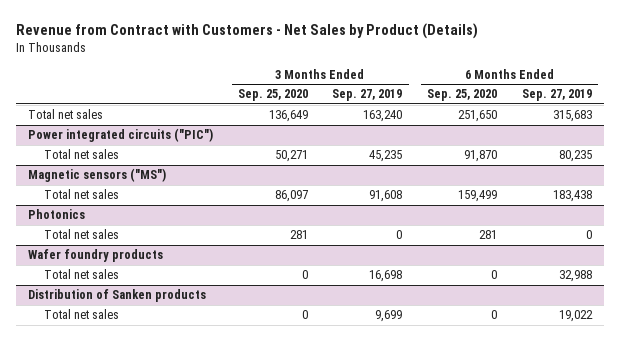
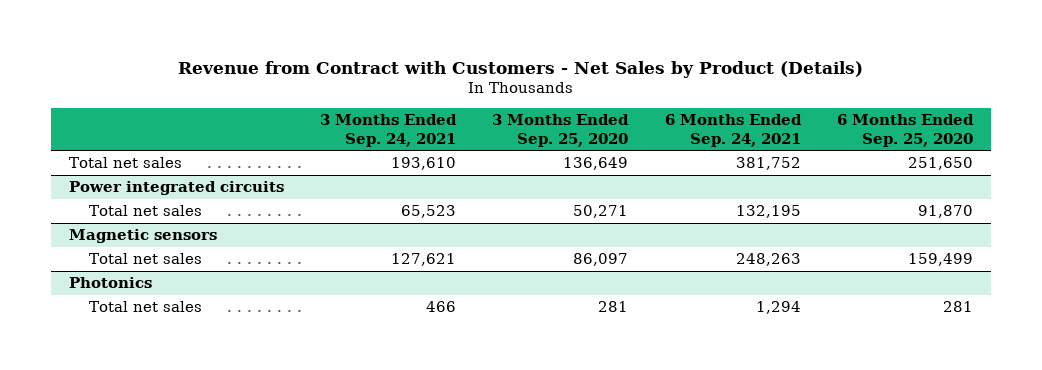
[332,89,403,102] Sep. 27, 2019 -> none
[521,89,592,102] Sep. 27, 2019 -> none
none -> [320,114,458,147] 3 Months Ended Sep. 24, 2021
none -> [664,114,802,147] 6 Months Ended Sep. 24, 2021
[28,128,214,143] Power integrated circuits ("PIC") -> [68,181,284,196] Power integrated circuits
[28,168,167,183] Magnetic sensors ("MS") -> [68,229,217,244] Magnetic sensors
[28,249,164,263] Wafer foundry products -> none
[44,269,120,280] Total net sales -> none
[28,289,207,303] Distribution of Sanken products -> none
[44,309,120,320] Total net sales -> none

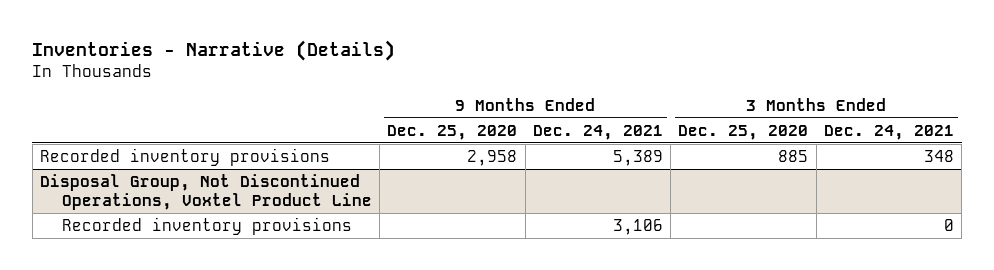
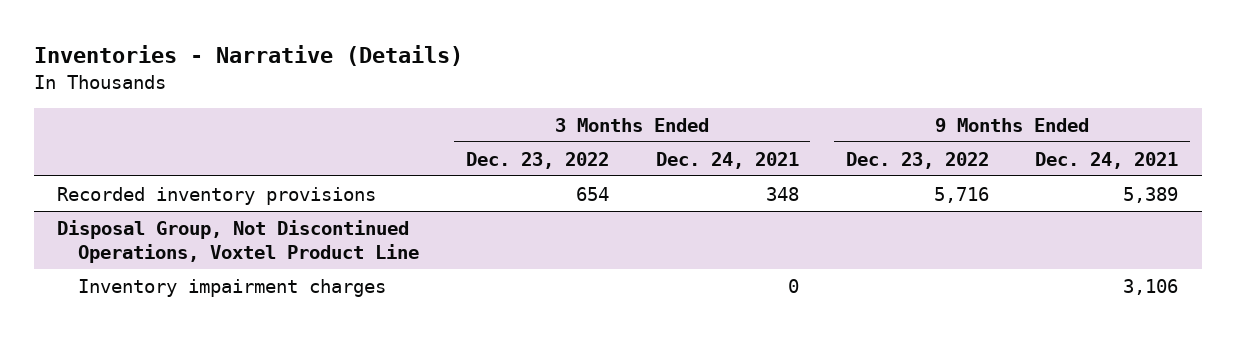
[387,124,518,140] Dec. 25, 2020 -> none
[678,124,809,140] Dec. 25, 2020 -> none
none -> [466,151,610,169] Dec. 23, 2022
none -> [845,151,989,169] Dec. 23, 2022
[61,216,352,235] Recorded inventory provisions -> [78,278,387,297] Inventory impairment charges

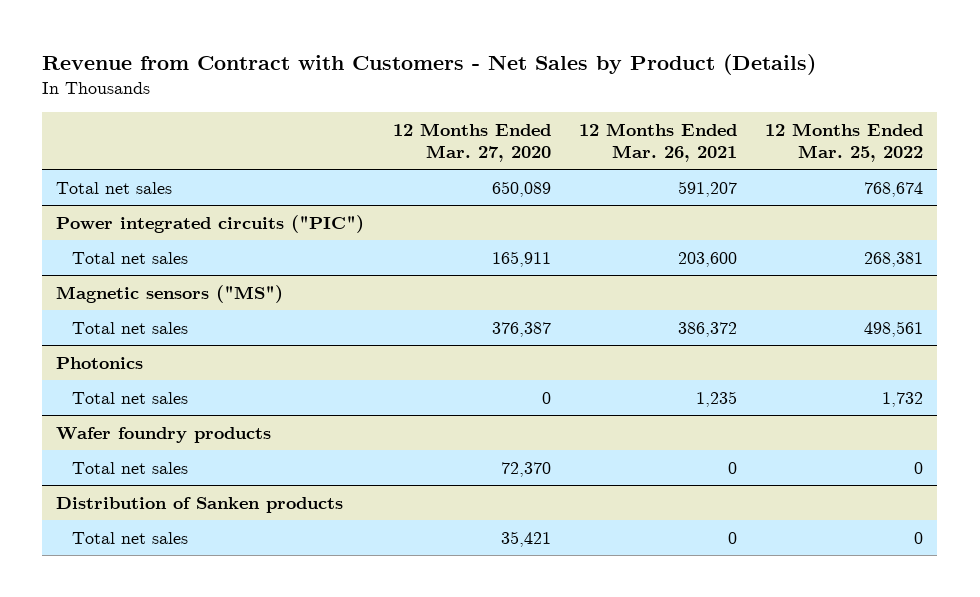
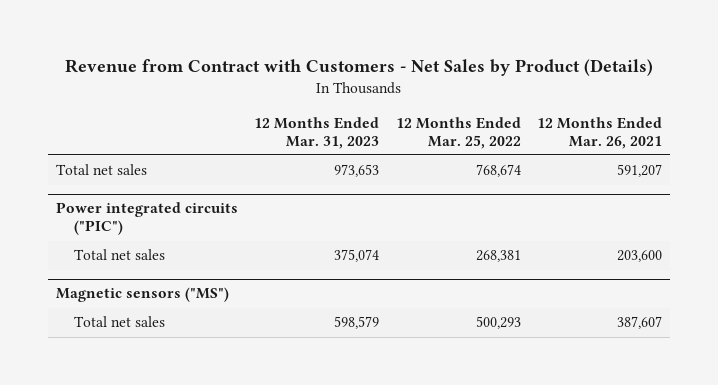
[392,123,551,162] 12 Months Ended Mar. 27, 2020 -> none
none -> [254,116,380,149] 12 Months Ended Mar. 31, 2023
[56,356,144,369] Photonics -> none
[71,391,188,404] Total net sales -> none
[56,426,272,443] Wafer foundry products -> none
[71,461,188,474] Total net sales -> none
[56,496,344,513] Distribution of Sanken products -> none
[71,531,188,544] Total net sales -> none
[677,321,737,337] 386,372 -> [617,316,663,330] 387,607
[864,320,924,337] 498,561 -> [475,316,521,330] 500,293

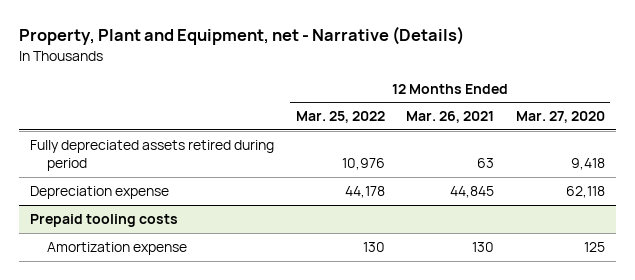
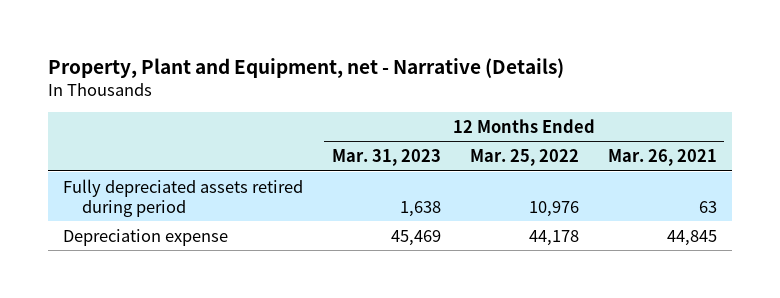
[515,111,605,124] Mar. 27, 2020 -> none
none -> [331,149,441,167] Mar. 31, 2023
[30,213,179,227] Prepaid tooling costs -> none
[47,241,188,255] Amortization expense -> none

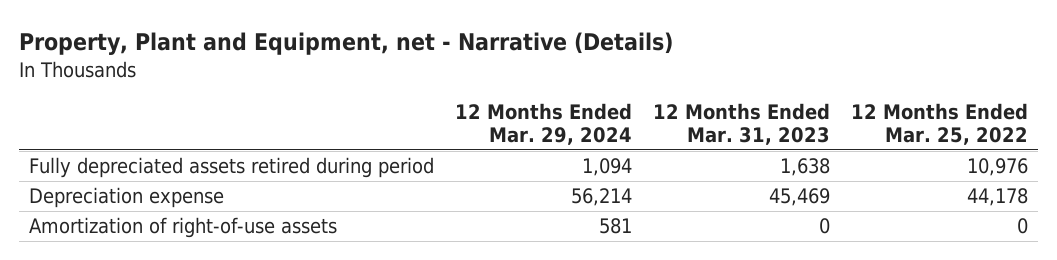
[608,149,718,167] Mar. 26, 2021 -> none
none -> [454,102,632,146] 12 Months Ended Mar. 29, 2024
none -> [29,217,338,239] Amortization of right-of-use assets

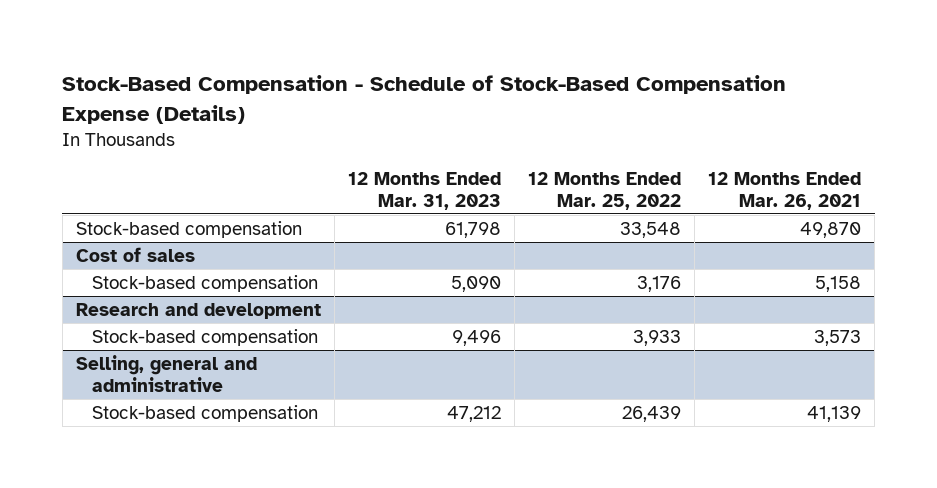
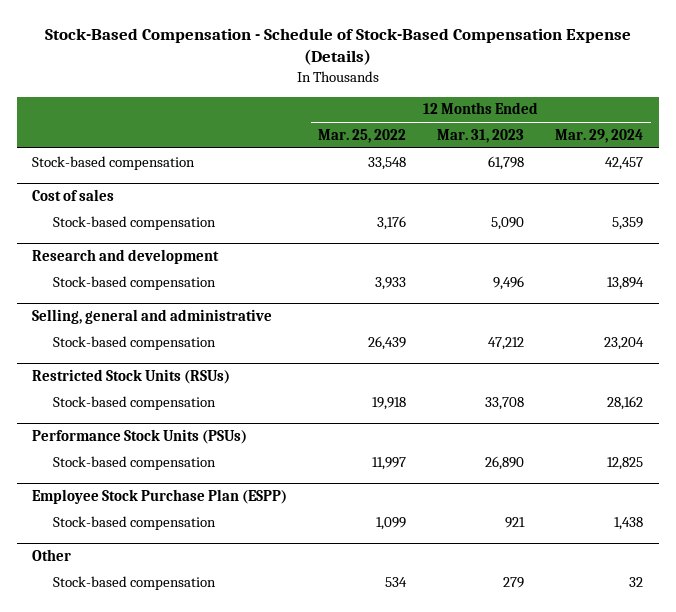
[708,171,862,210] 12 Months Ended Mar. 26, 2021 -> none
none -> [555,128,644,143] Mar. 29, 2024
none -> [32,369,231,385] Restricted Stock Units (RSUs)
none -> [53,395,217,410] Stock-based compensation
none -> [32,429,248,445] Performance Stock Units (PSUs)
none -> [53,455,217,470] Stock-based compensation
none -> [32,489,288,505] Employee Stock Purchase Plan (ESPP)
none -> [53,515,217,530] Stock-based compensation
none -> [32,549,72,562] Other
none -> [53,575,217,590] Stock-based compensation

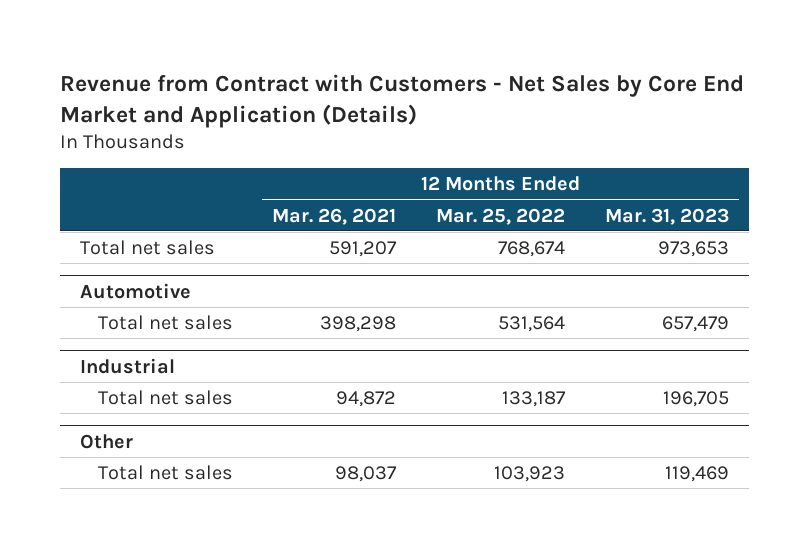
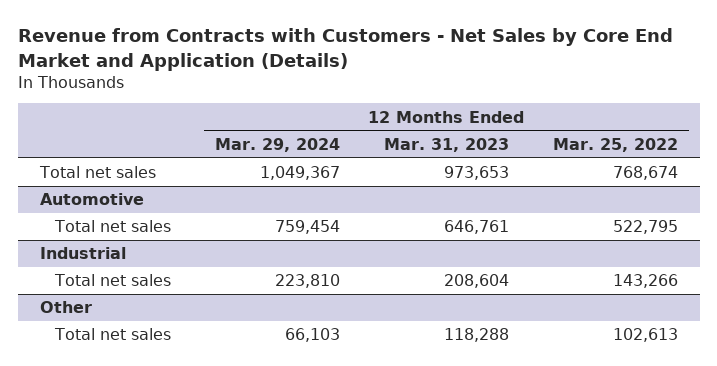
[59,73,744,128] Revenue from Contract with Customers - Net Sales by Core End Market and Application (Details) -> [17,28,673,71] Revenue from Contracts with Customers - Net Sales by Core End Market and Application (Details)
[272,207,397,225] Mar. 26, 2021 -> none
none -> [214,137,340,152] Mar. 29, 2024
[498,315,566,332] 531,564 -> [612,220,678,235] 522,795
[662,315,730,332] 657,479 -> [443,220,509,235] 646,761
[502,390,567,407] 133,187 -> [612,274,678,289] 143,266
[663,390,730,407] 196,705 -> [443,274,509,289] 208,604
[494,465,566,482] 103,923 -> [612,328,678,343] 102,613
[665,465,730,482] 119,469 -> [443,328,509,343] 118,288

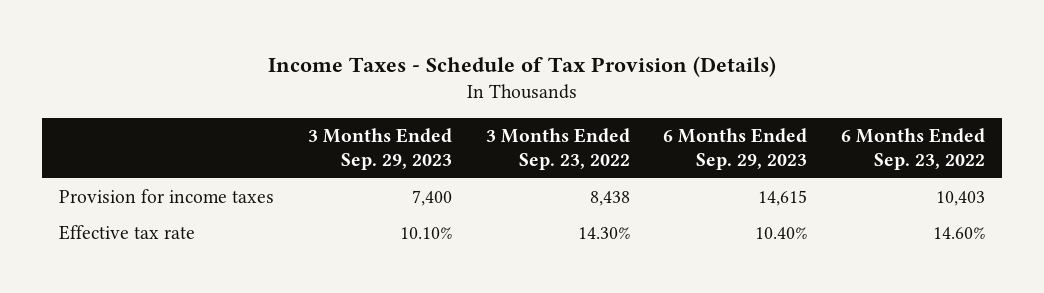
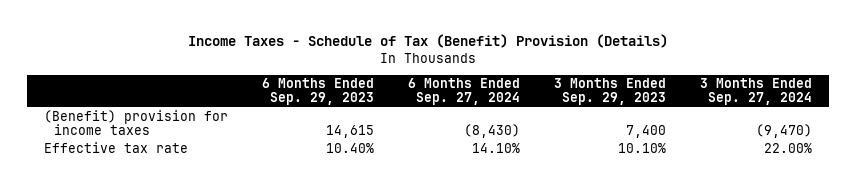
[268,56,777,78] Income Taxes - Schedule of Tax Provision (Details) -> [187,34,668,49] Income Taxes - Schedule of Tax (Benefit) Provision (Details)
[485,128,630,170] 3 Months Ended Sep. 23, 2022 -> none
[841,128,986,170] 6 Months Ended Sep. 23, 2022 -> none
none -> [407,78,520,106] 6 Months Ended Sep. 27, 2024
none -> [699,78,812,106] 3 Months Ended Sep. 27, 2024
[59,189,275,204] Provision for income taxes -> [44,110,229,136] (Benefit) provision for income taxes

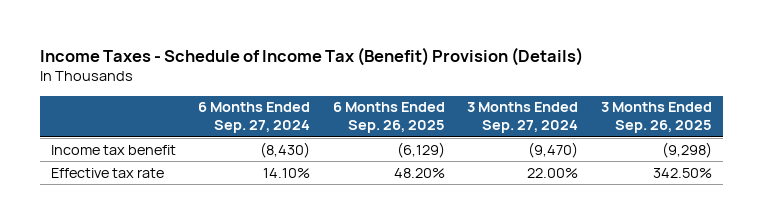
[187,34,668,49] Income Taxes - Schedule of Tax (Benefit) Provision (Details) -> [39,46,583,66] Income Taxes - Schedule of Income Tax (Benefit) Provision (Details)
[262,78,375,106] 6 Months Ended Sep. 29, 2023 -> none
[553,78,666,106] 3 Months Ended Sep. 29, 2023 -> none
none -> [332,102,445,134] 6 Months Ended Sep. 26, 2025
none -> [600,102,712,134] 3 Months Ended Sep. 26, 2025
[44,110,229,136] (Benefit) provision for income taxes -> [51,144,177,155] Income tax benefit

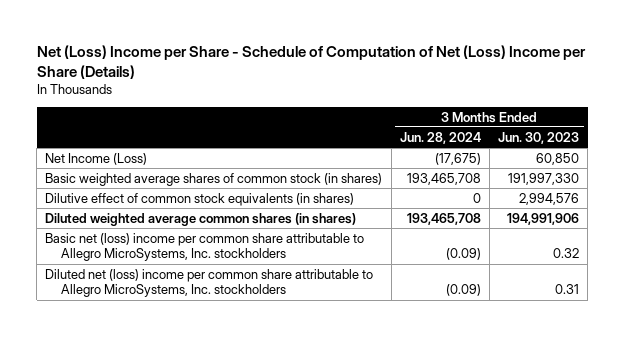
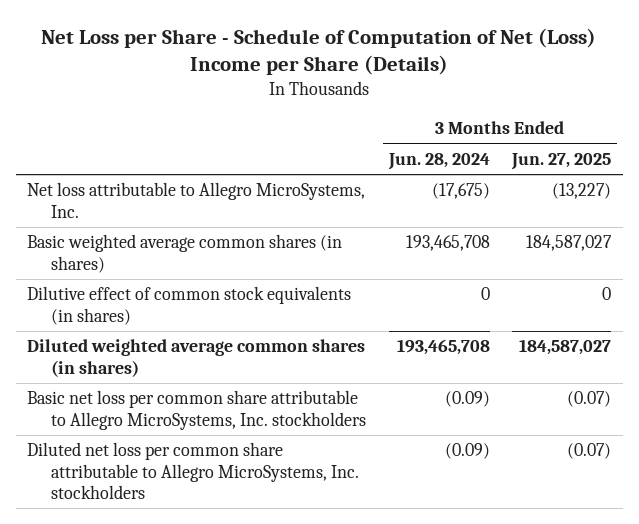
[36,44,586,79] Net (Loss) Income per Share - Schedule of Computation of Net (Loss) Income per Share (Details) -> [41,27,597,76] Net Loss per Share - Schedule of Computation of Net (Loss) Income per Share (Details)
[498,131,580,144] Jun. 30, 2023 -> none
none -> [511,152,612,170] Jun. 27, 2025
[45,152,148,165] Net Income (Loss) -> [27,182,366,218] Net loss attributable to Allegro MicroSystems, Inc.
[45,172,383,186] Basic weighted average shares of common stock (in shares) -> [27,234,343,273] Basic weighted average common shares (in shares)
[45,232,365,262] Basic net (loss) income per common share attributable to Allegro MicroSystems, Inc. stockholders -> [27,390,366,430] Basic net loss per common share attributable to Allegro MicroSystems, Inc. stockholders
[45,268,374,298] Diluted net (loss) income per common share attributable to Allegro MicroSystems, Inc. stockholders -> [27,442,359,499] Diluted net loss per common share attributable to Allegro MicroSystems, Inc. stockholders

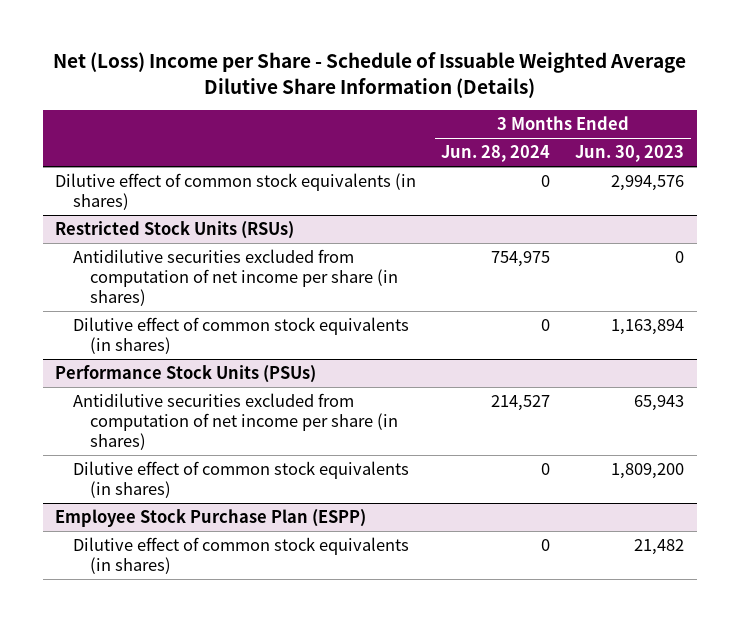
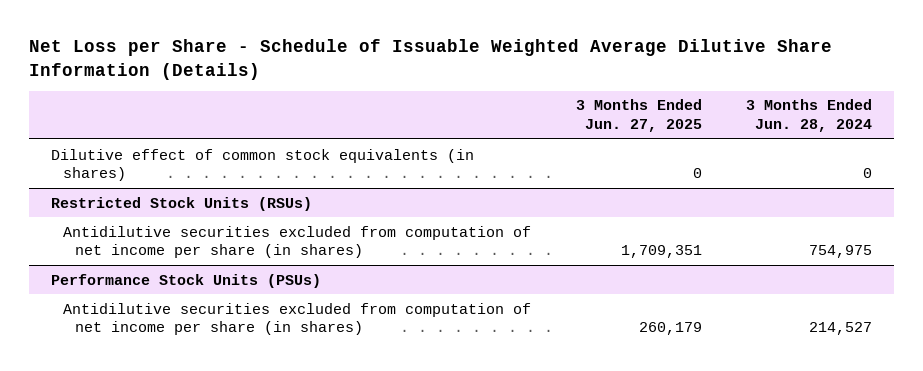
[52,52,686,98] Net (Loss) Income per Share - Schedule of Issuable Weighted Average Dilutive Share Information (Details) -> [28,39,832,80] Net Loss per Share - Schedule of Issuable Weighted Average Dilutive Share Information (Details)
[575,145,685,163] Jun. 30, 2023 -> none
none -> [575,99,702,133] 3 Months Ended Jun. 27, 2025
[72,317,409,354] Dilutive effect of common stock equivalents (in shares) -> none
[72,461,409,498] Dilutive effect of common stock equivalents (in shares) -> none
[55,509,367,528] Employee Stock Purchase Plan (ESPP) -> none
[72,537,409,574] Dilutive effect of common stock equivalents (in shares) -> none

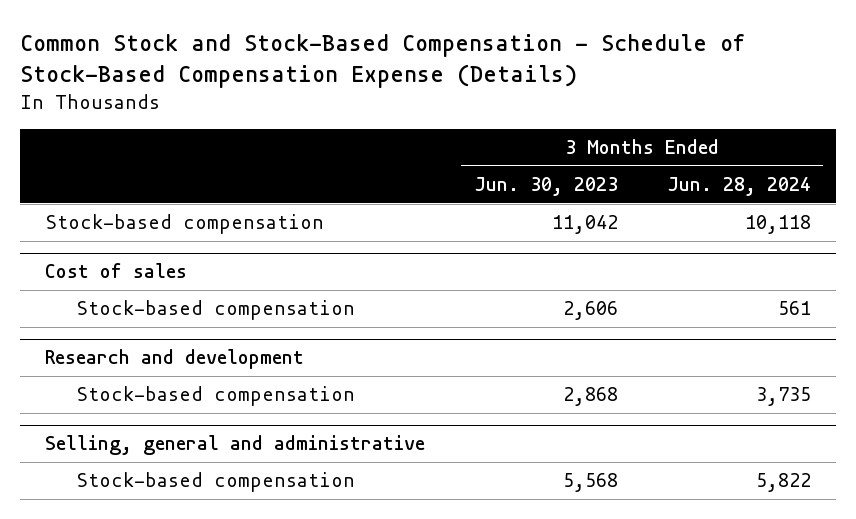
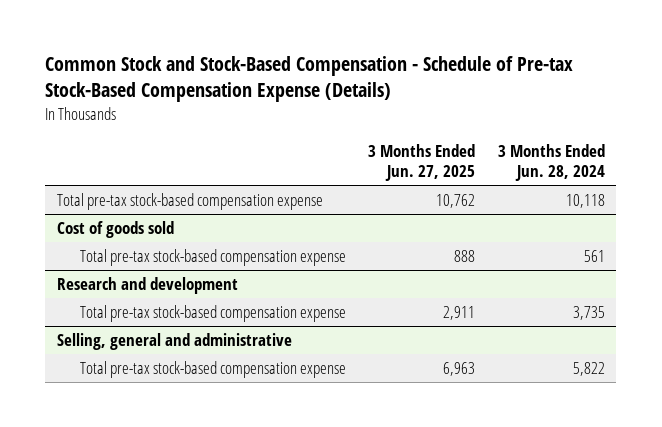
[19,33,745,88] Common Stock and Stock-Based Compensation - Schedule of Stock-Based Compensation Expense (Details) -> [45,56,574,103] Common Stock and Stock-Based Compensation - Schedule of Pre-tax Stock-Based Compensation Expense (Details)
[473,177,618,197] Jun. 30, 2023 -> none
none -> [368,143,476,181] 3 Months Ended Jun. 27, 2025
[44,214,324,235] Stock-based compensation -> [56,193,323,211] Total pre-tax stock-based compensation expense
[44,263,187,279] Cost of sales -> [56,221,174,239] Cost of goods sold
[76,300,356,321] Stock-based compensation -> [79,249,346,267] Total pre-tax stock-based compensation expense
[76,386,356,407] Stock-based compensation -> [79,305,346,323] Total pre-tax stock-based compensation expense
[76,472,356,493] Stock-based compensation -> [79,361,346,379] Total pre-tax stock-based compensation expense

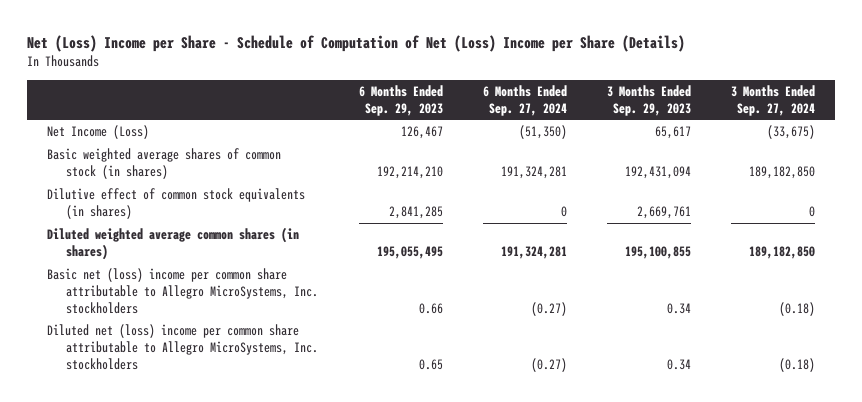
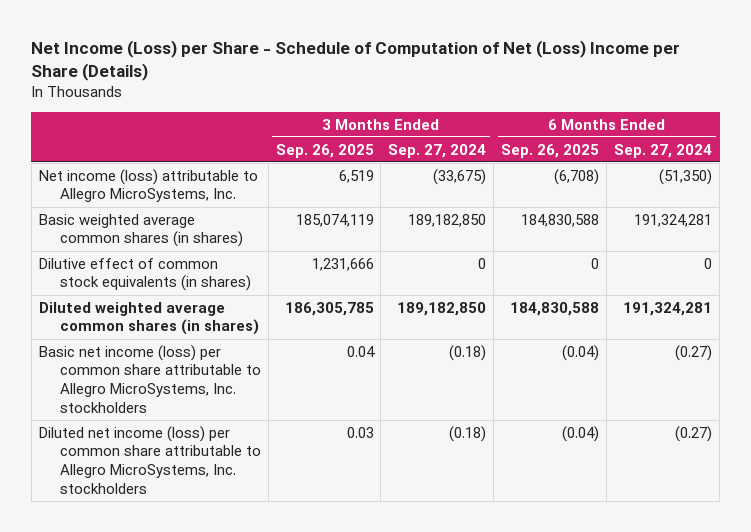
[26,34,685,52] Net (Loss) Income per Share - Schedule of Computation of Net (Loss) Income per Share (Details) -> [31,40,681,82] Net Income (Loss) per Share - Schedule of Computation of Net (Loss) Income per Share (Details)
[358,85,443,116] 6 Months Ended Sep. 29, 2023 -> none
[606,85,691,116] 3 Months Ended Sep. 29, 2023 -> none
none -> [275,143,374,158] Sep. 26, 2025
none -> [501,143,600,158] Sep. 26, 2025
[46,125,149,140] Net Income (Loss) -> [38,168,258,203] Net income (loss) attributable to Allegro MicroSystems, Inc.
[46,148,281,179] Basic weighted average shares of common stock (in shares) -> [38,213,243,248] Basic weighted average common shares (in shares)
[46,268,319,314] Basic net (loss) income per common share attributable to Allegro MicroSystems, Inc. stockholders -> [38,344,261,414] Basic net income (loss) per common share attributable to Allegro MicroSystems, Inc. stockholders
[46,324,319,370] Diluted net (loss) income per common share attributable to Allegro MicroSystems, Inc. stockholders -> [38,425,261,495] Diluted net income (loss) per common share attributable to Allegro MicroSystems, Inc. stockholders

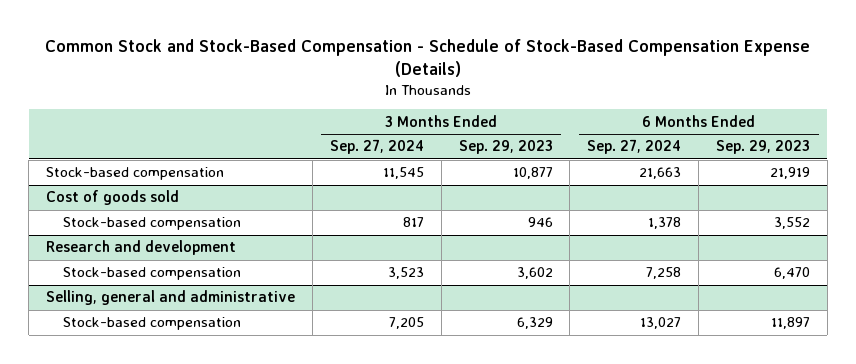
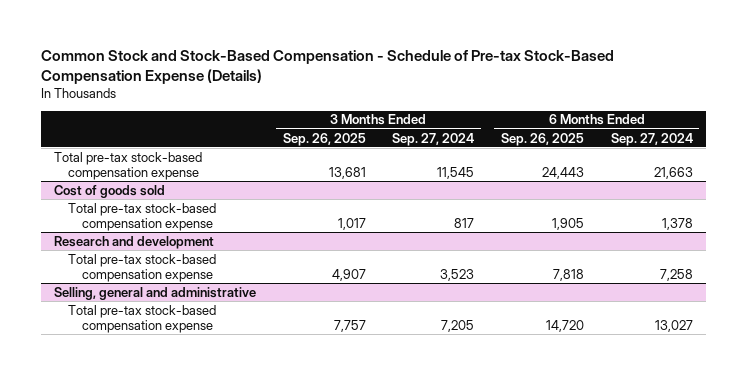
[45,38,811,77] Common Stock and Stock-Based Compensation - Schedule of Stock-Based Compensation Expense (Details) -> [40,49,614,84] Common Stock and Stock-Based Compensation - Schedule of Pre-tax Stock-Based Compensation Expense (Details)
[458,140,553,155] Sep. 29, 2023 -> none
[716,140,811,155] Sep. 29, 2023 -> none
none -> [282,132,366,146] Sep. 26, 2025
none -> [500,132,584,146] Sep. 26, 2025
[46,167,225,181] Stock-based compensation -> [54,151,203,180] Total pre-tax stock-based compensation expense
[62,217,241,231] Stock-based compensation -> [67,202,216,231] Total pre-tax stock-based compensation expense
[62,267,241,281] Stock-based compensation -> [67,253,216,282] Total pre-tax stock-based compensation expense
[62,317,241,331] Stock-based compensation -> [67,304,216,333] Total pre-tax stock-based compensation expense

